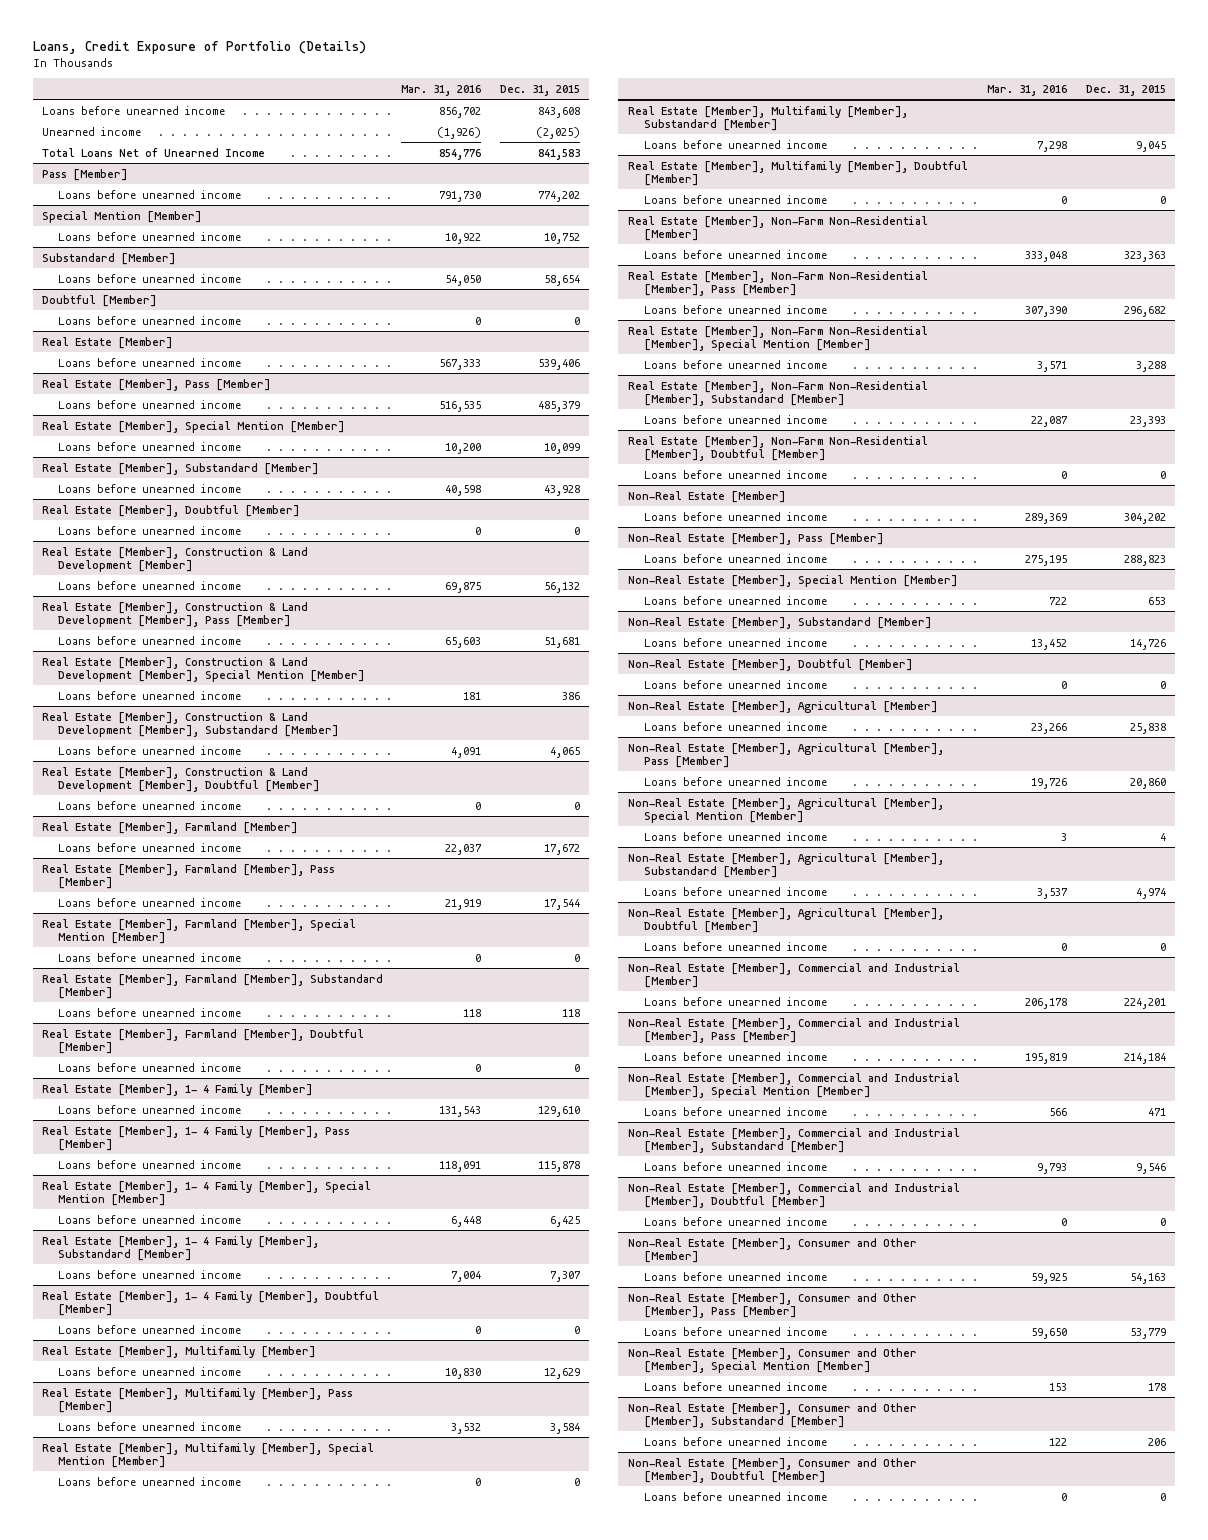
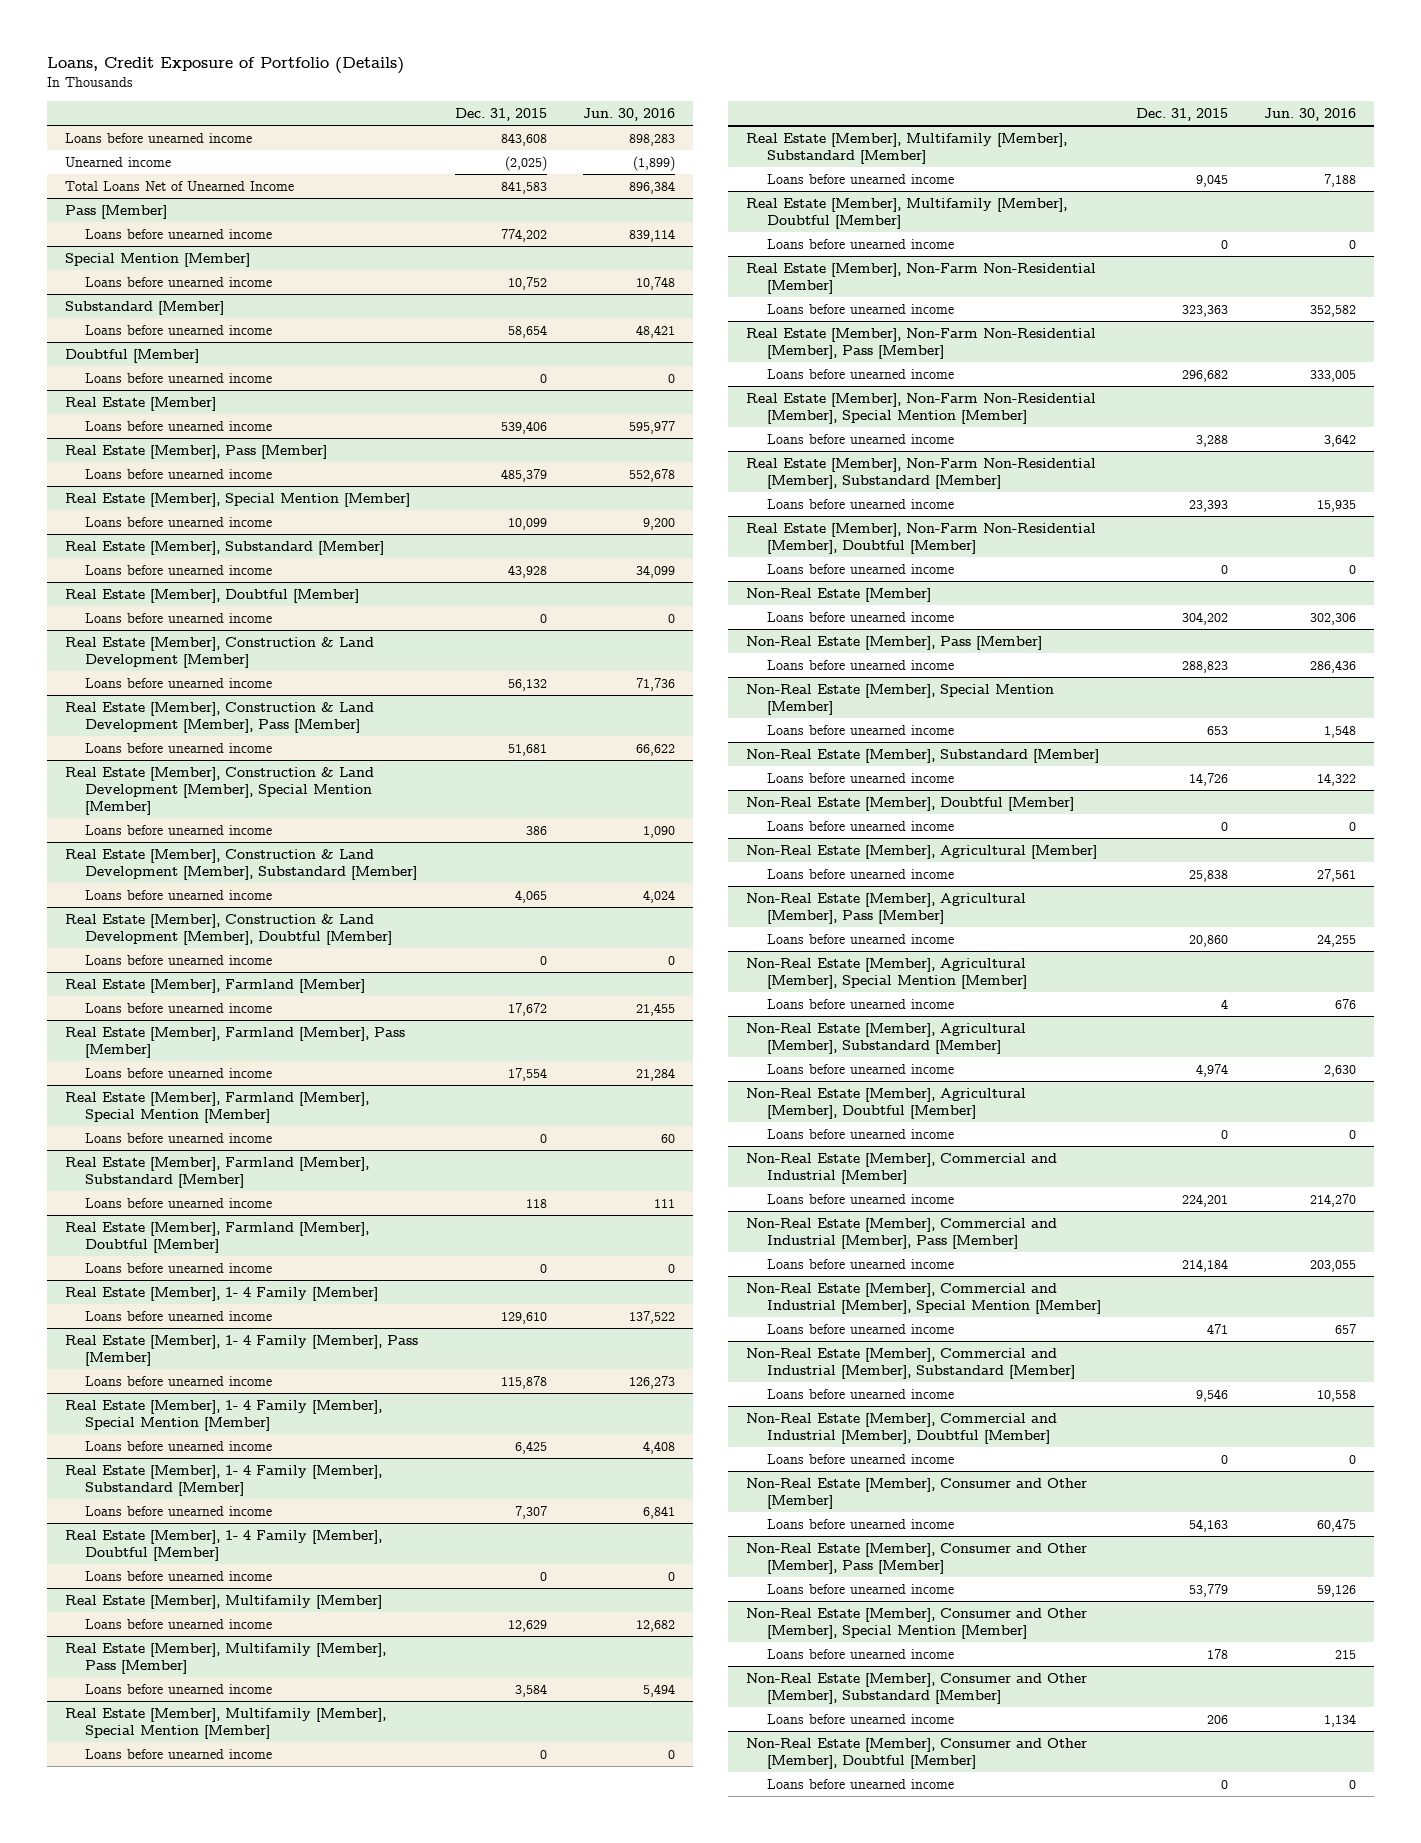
[401,84,482,96] Mar. 31, 2016 -> none
none -> [583,108,676,122] Jun. 30, 2016
[543,898,580,910] 17,544 -> [508,1067,548,1081] 17,554

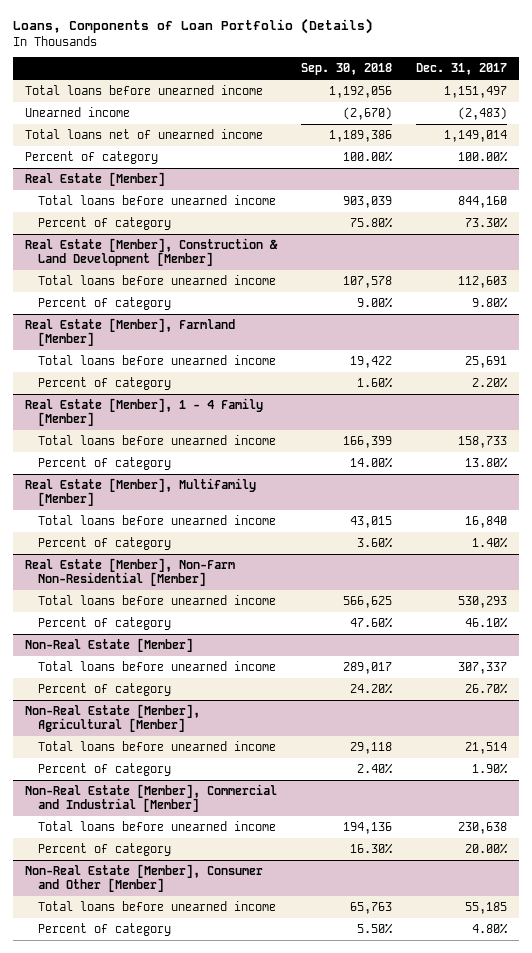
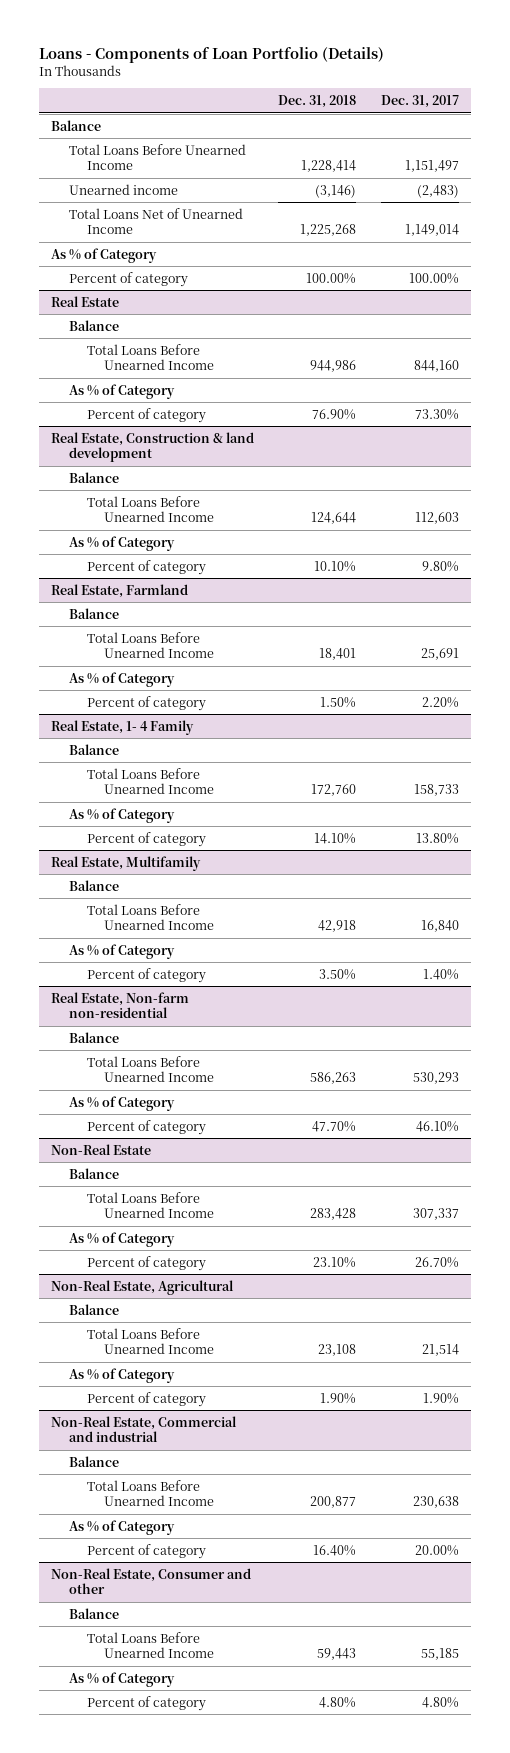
[12,18,373,35] Loans, Components of Loan Portfolio (Details) -> [38,46,384,63] Loans - Components of Loan Portfolio (Details)
[301,63,393,76] Sep. 30, 2018 -> none
none -> [278,95,357,109] Dec. 31, 2018
none -> [51,119,102,131] Balance
[24,84,263,95] Total loans before unearned income -> [68,143,246,171] Total Loans Before Unearned Income
[24,128,263,139] Total loans net of unearned income -> [68,207,243,235] Total Loans Net of Unearned Income
none -> [51,247,158,263] As % of Category
[24,171,165,186] Real Estate [Member] -> [51,295,120,307] Real Estate
none -> [68,319,119,331] Balance
[38,194,277,205] Total loans before unearned income -> [86,343,215,371] Total Loans Before Unearned Income
none -> [68,383,175,399] As % of Category
[24,237,278,267] Real Estate [Member], Construction & Land Development [Member] -> [51,431,255,463] Real Estate, Construction & land development
none -> [68,471,119,483] Balance
[38,274,277,285] Total loans before unearned income -> [86,495,215,523] Total Loans Before Unearned Income
none -> [68,535,175,551] As % of Category
[24,317,235,347] Real Estate [Member], Farmland [Member] -> [51,583,189,598] Real Estate, Farmland
none -> [68,607,119,619] Balance
[38,354,277,365] Total loans before unearned income -> [86,631,215,659] Total Loans Before Unearned Income
none -> [68,671,175,687] As % of Category
[24,397,263,427] Real Estate [Member], 1 - 4 Family [Member] -> [51,719,195,735] Real Estate, 1- 4 Family
none -> [68,743,119,755] Balance
[38,434,277,445] Total loans before unearned income -> [86,767,215,795] Total Loans Before Unearned Income
none -> [68,807,175,823] As % of Category
[24,477,256,507] Real Estate [Member], Multifamily [Member] -> [51,855,202,871] Real Estate, Multifamily
none -> [68,879,119,891] Balance
[38,514,277,525] Total loans before unearned income -> [86,903,215,931] Total Loans Before Unearned Income
none -> [68,943,175,959] As % of Category
[24,557,235,587] Real Estate [Member], Non-Farm Non-Residential [Member] -> [51,991,190,1019] Real Estate, Non-farm non-residential
none -> [68,1031,119,1043] Balance
[38,594,277,605] Total loans before unearned income -> [86,1055,215,1083] Total Loans Before Unearned Income
none -> [68,1095,175,1111] As % of Category
[24,637,193,652] Non-Real Estate [Member] -> [51,1143,152,1155] Non-Real Estate
none -> [68,1167,119,1179] Balance
[38,660,277,671] Total loans before unearned income -> [86,1191,215,1219] Total Loans Before Unearned Income
none -> [68,1231,175,1247] As % of Category
[24,703,200,733] Non-Real Estate [Member], Agricultural [Member] -> [51,1279,235,1295] Non-Real Estate, Agricultural
none -> [68,1303,119,1315] Balance
[38,740,277,751] Total loans before unearned income -> [86,1327,215,1355] Total Loans Before Unearned Income
none -> [68,1367,175,1383] As % of Category
[24,783,277,813] Non-Real Estate [Member], Commercial and Industrial [Member] -> [51,1415,238,1443] Non-Real Estate, Commercial and industrial
none -> [68,1455,119,1467] Balance
[38,820,277,831] Total loans before unearned income -> [86,1479,215,1507] Total Loans Before Unearned Income
none -> [68,1519,175,1535] As % of Category
[24,863,263,893] Non-Real Estate [Member], Consumer and Other [Member] -> [51,1567,252,1595] Non-Real Estate, Consumer and other
none -> [68,1607,119,1619] Balance
[38,900,277,911] Total loans before unearned income -> [86,1631,215,1659] Total Loans Before Unearned Income
none -> [68,1671,175,1687] As % of Category

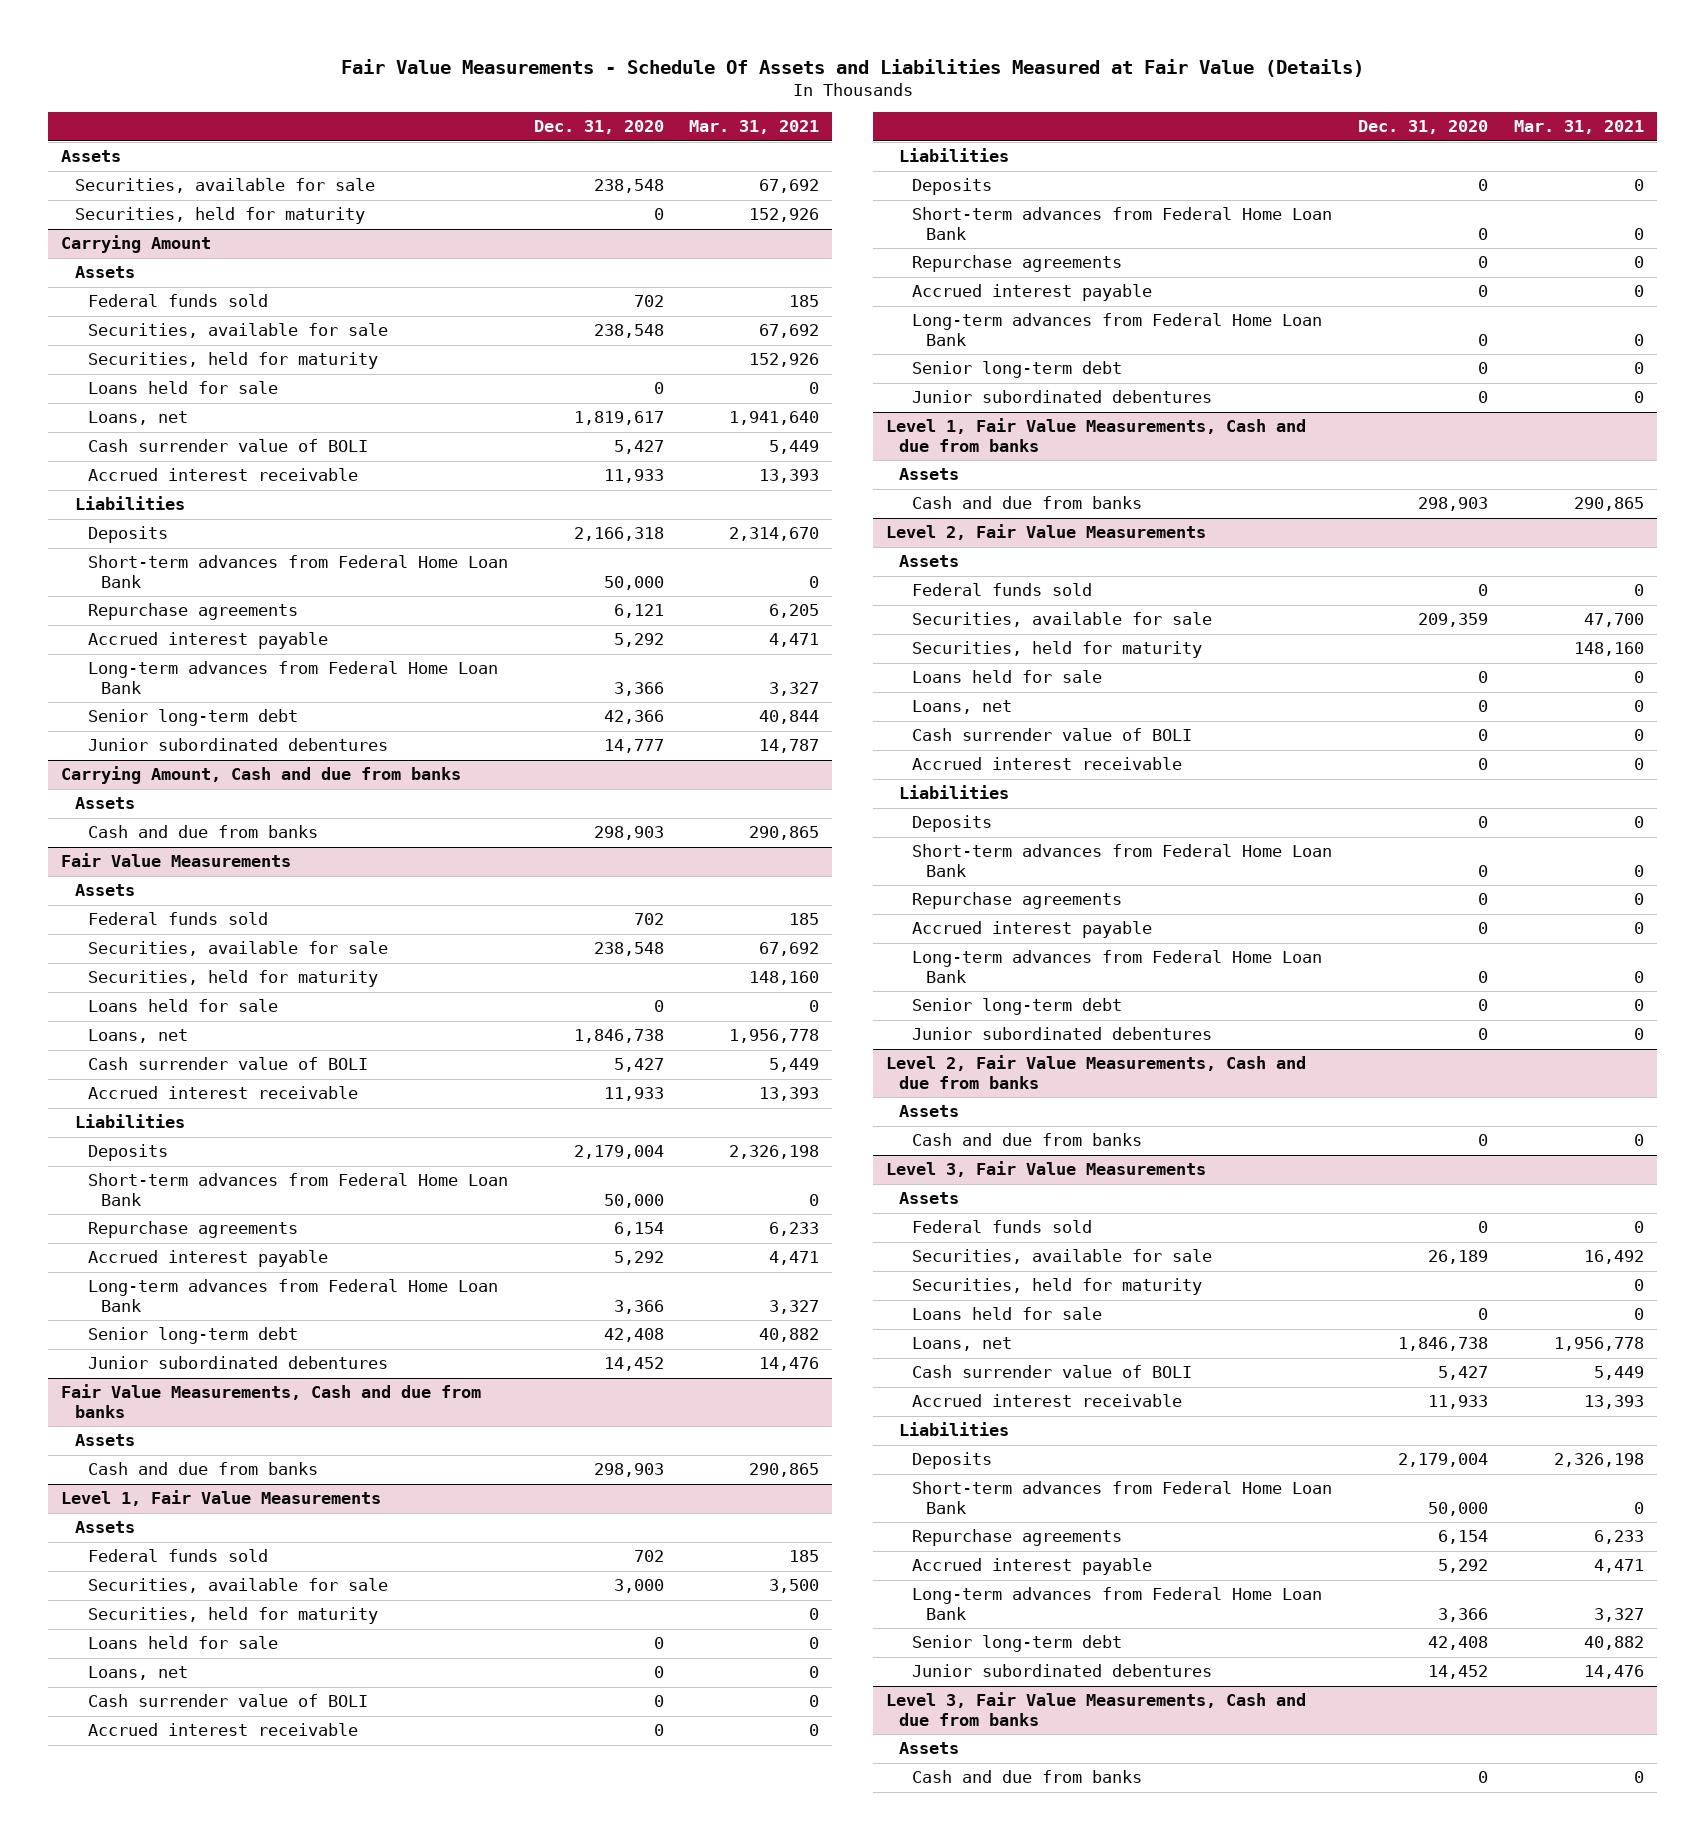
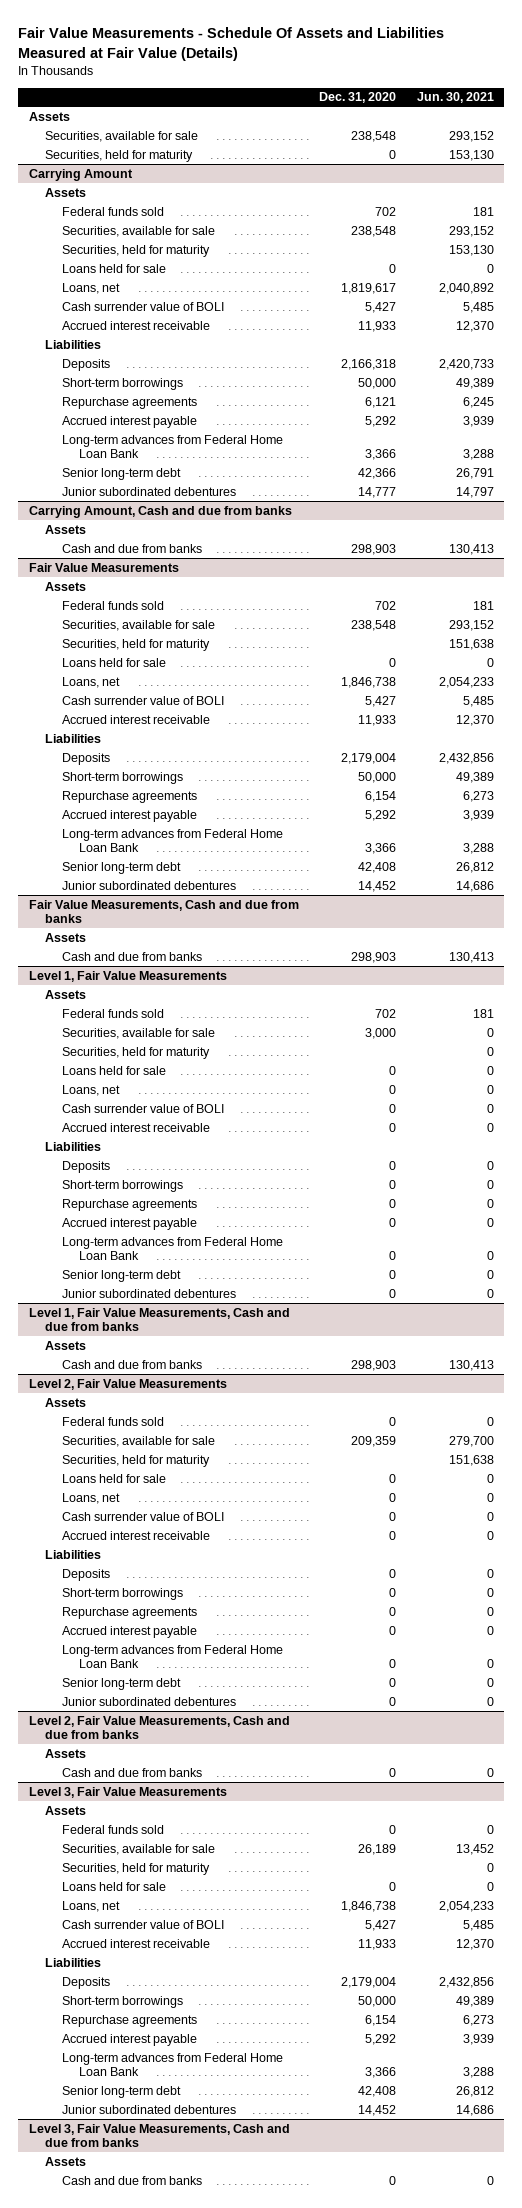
[689,120,820,135] Mar. 31, 2021 -> none
none -> [416,92,494,104] Jun. 30, 2021
[87,555,508,589] Short-term advances from Federal Home Loan Bank -> none
none -> [62,377,184,390] Short-term borrowings
[87,1173,508,1207] Short-term advances from Federal Home Loan Bank -> none
none -> [62,771,184,784] Short-term borrowings
[912,207,1333,241] Short-term advances from Federal Home Loan Bank -> none
none -> [62,1179,184,1192] Short-term borrowings
[912,844,1333,878] Short-term advances from Federal Home Loan Bank -> none
none -> [62,1587,184,1600] Short-term borrowings
[912,1481,1333,1515] Short-term advances from Federal Home Loan Bank -> none
none -> [62,1995,184,2008] Short-term borrowings

